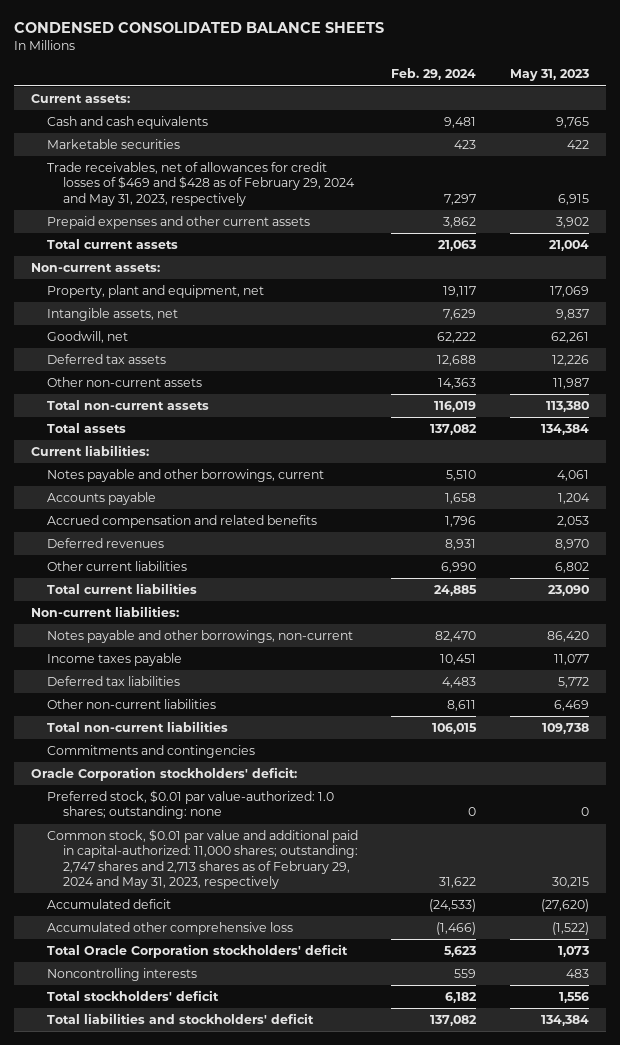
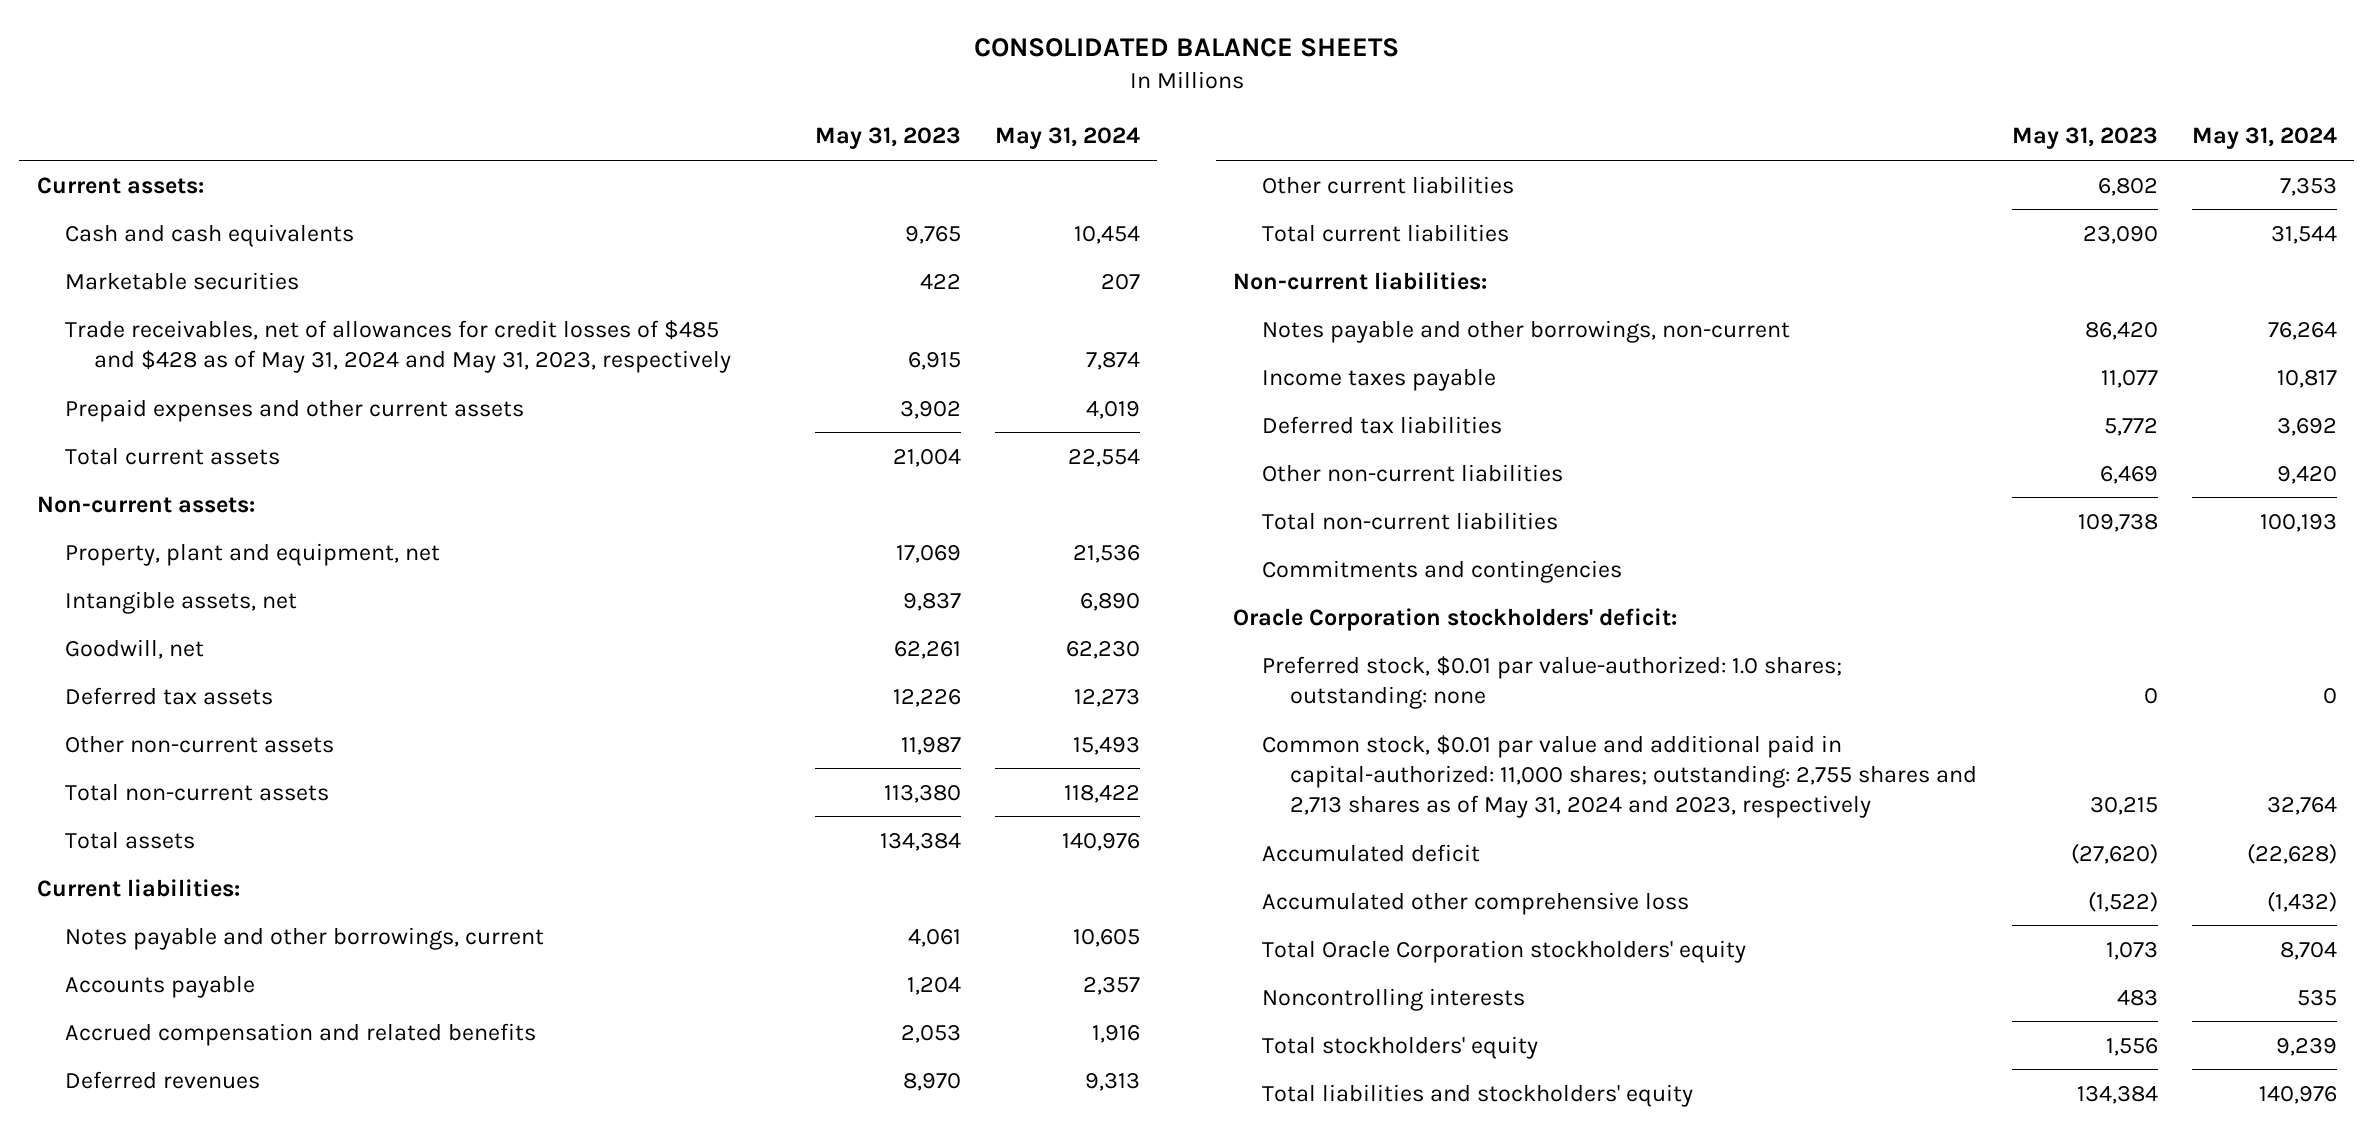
[14,22,385,34] CONDENSED CONSOLIDATED BALANCE SHEETS -> [973,38,1399,58] CONSOLIDATED BALANCE SHEETS
[391,68,477,81] Feb. 29, 2024 -> none
none -> [994,127,1140,150] May 31, 2024
[46,161,355,206] Trade receivables, net of allowances for credit losses of $469 and $428 as of February 29, 2024 and May 31, 2023, respectively -> [65,319,731,373] Trade receivables, net of allowances for credit losses of $485 and $428 as of May 31, 2024 and May 31, 2023, respectively
[46,828,358,890] Common stock, $0.01 par value and additional paid in capital-authorized: 11,000 shares; outstanding: 2,747 shares and 2,713 shares as of February 29, 2024 and May 31, 2023, respectively -> [1261,734,1978,819] Common stock, $0.01 par value and additional paid in capital-authorized: 11,000 shares; outstanding: 2,755 shares and 2,713 shares as of May 31, 2024 and 2023, respectively
[46,943,348,958] Total Oracle Corporation stockholders' deficit -> [1261,939,1746,963] Total Oracle Corporation stockholders' equity
[46,989,219,1001] Total stockholders' deficit -> [1261,1035,1538,1059] Total stockholders' equity
[46,1012,314,1024] Total liabilities and stockholders' deficit -> [1261,1083,1693,1107] Total liabilities and stockholders' equity

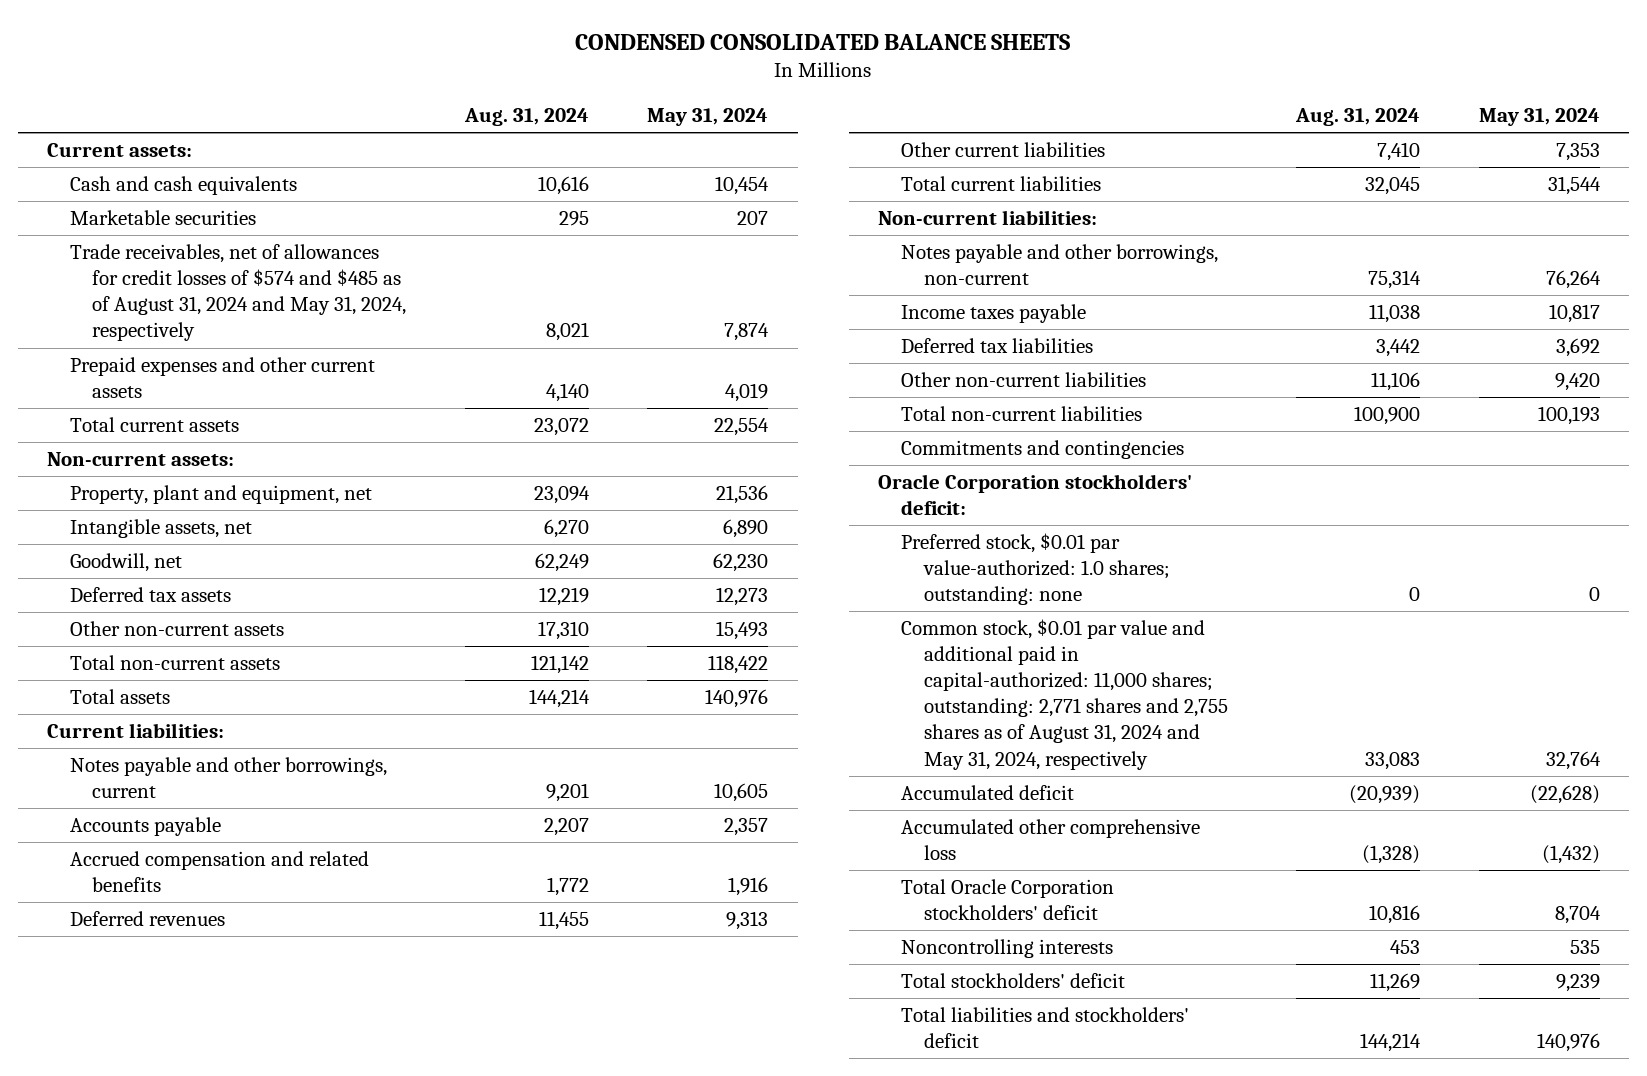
[973,38,1399,58] CONSOLIDATED BALANCE SHEETS -> [575,33,1071,50] CONDENSED CONSOLIDATED BALANCE SHEETS
[814,127,961,150] May 31, 2023 -> none
none -> [463,107,589,126] Aug. 31, 2024
[65,319,731,373] Trade receivables, net of allowances for credit losses of $485 and $428 as of May 31, 2024 and May 31, 2023, respectively -> [69,244,407,342] Trade receivables, net of allowances for credit losses of $574 and $485 as of August 31, 2024 and May 31, 2024, respectively
[1261,734,1978,819] Common stock, $0.01 par value and additional paid in capital-authorized: 11,000 shares; outstanding: 2,755 shares and 2,713 shares as of May 31, 2024 and 2023, respectively -> [900,619,1228,770] Common stock, $0.01 par value and additional paid in capital-authorized: 11,000 shares; outstanding: 2,771 shares and 2,755 shares as of August 31, 2024 and May 31, 2024, respectively
[1261,939,1746,963] Total Oracle Corporation stockholders' equity -> [900,879,1114,921] Total Oracle Corporation stockholders' deficit
[1261,1035,1538,1059] Total stockholders' equity -> [900,973,1125,989] Total stockholders' deficit
[1261,1083,1693,1107] Total liabilities and stockholders' equity -> [900,1007,1189,1049] Total liabilities and stockholders' deficit

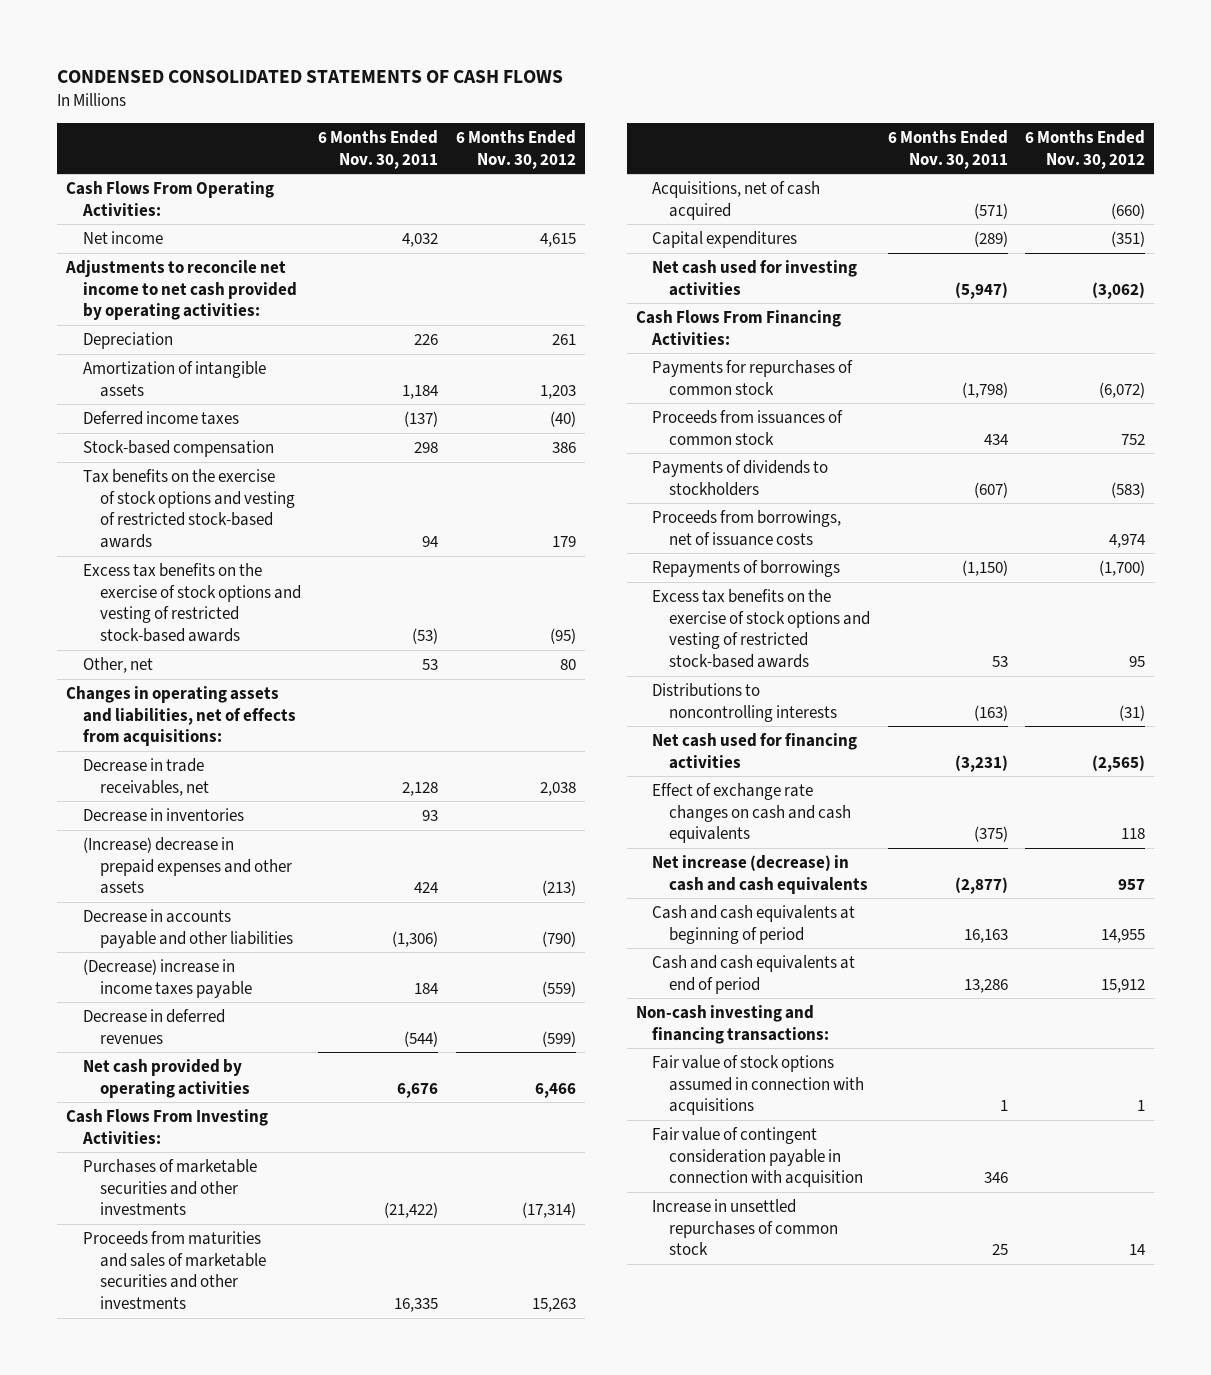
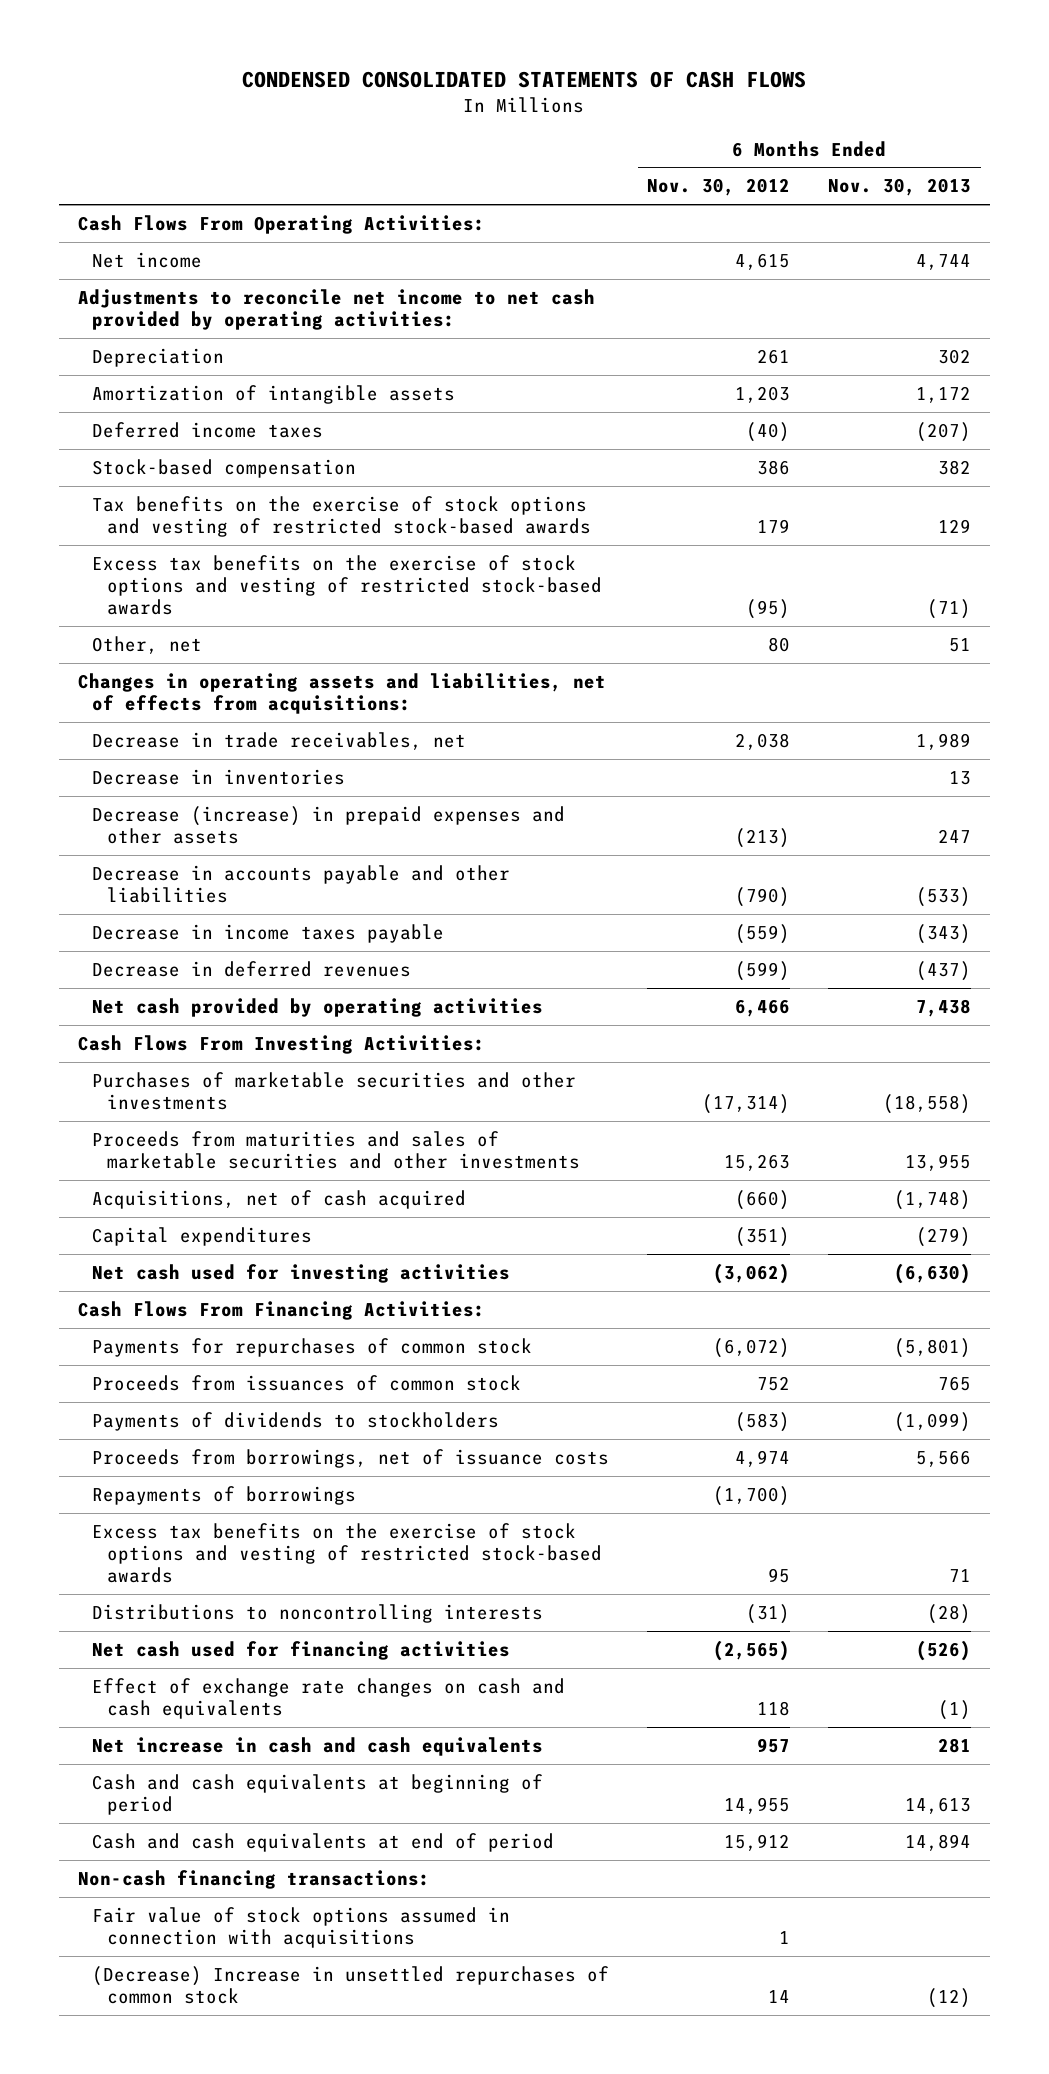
[318,129,439,169] 6 Months Ended Nov. 30, 2011 -> none
none -> [828,178,972,197] Nov. 30, 2013
[82,836,292,895] (Increase) decrease in prepaid expenses and other assets -> [92,805,566,844] Decrease (increase) in prepaid expenses and other assets
[82,958,252,998] (Decrease) increase in income taxes payable -> [92,923,445,943] Decrease in income taxes payable
[652,854,869,894] Net increase (decrease) in cash and cash equivalents -> [92,1736,544,1756] Net increase in cash and cash equivalents
[635,1004,830,1044] Non-cash investing and financing transactions: -> [77,1869,430,1889] Non-cash financing transactions:
[652,1126,864,1188] Fair value of contingent consideration payable in connection with acquisition -> none
[652,1198,839,1256] Increase in unsettled repurchases of common stock -> [92,1965,610,2004] (Decrease) Increase in unsettled repurchases of common stock

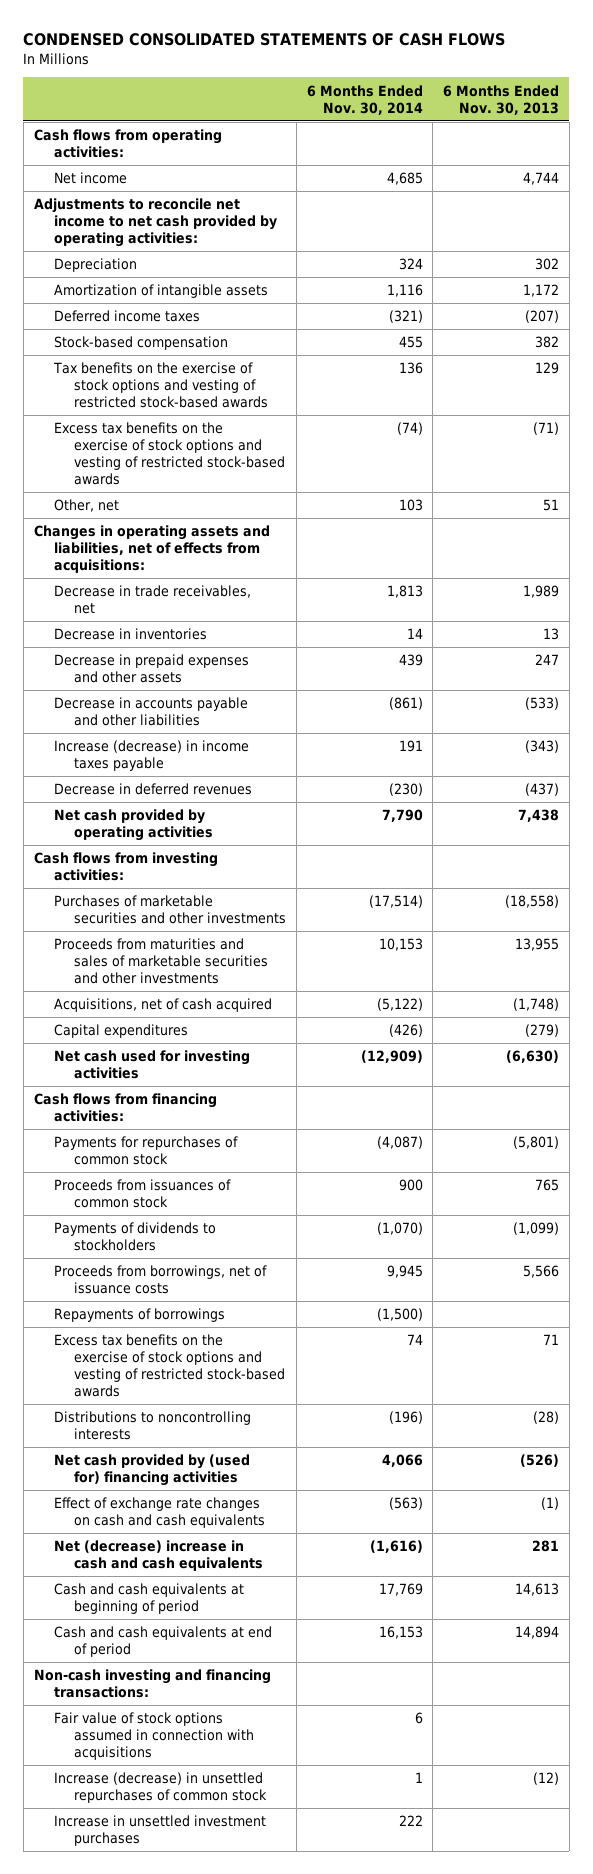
[647,178,791,197] Nov. 30, 2012 -> none
none -> [306,84,423,115] 6 Months Ended Nov. 30, 2014
[77,214,485,234] Cash Flows From Operating Activities: -> [33,129,222,159] Cash flows from operating activities:
[92,805,566,844] Decrease (increase) in prepaid expenses and other assets -> [53,654,249,684] Decrease in prepaid expenses and other assets
[92,923,445,943] Decrease in income taxes payable -> [53,740,249,772] Increase (decrease) in income taxes payable
[77,1034,485,1054] Cash Flows From Investing Activities: -> [33,852,218,882] Cash flows from investing activities:
[77,1300,485,1320] Cash Flows From Financing Activities: -> [33,1093,217,1123] Cash flows from financing activities:
[92,1640,511,1660] Net cash used for financing activities -> [53,1454,250,1487] Net cash provided by (used for) financing activities
[92,1736,544,1756] Net increase in cash and cash equivalents -> [53,1540,264,1572] Net (decrease) increase in cash and cash equivalents
[77,1869,430,1889] Non-cash financing transactions: -> [33,1669,271,1699] Non-cash investing and financing transactions:
[92,1965,610,2004] (Decrease) Increase in unsettled repurchases of common stock -> [53,1772,268,1804] Increase (decrease) in unsettled repurchases of common stock
none -> [53,1815,266,1847] Increase in unsettled investment purchases

